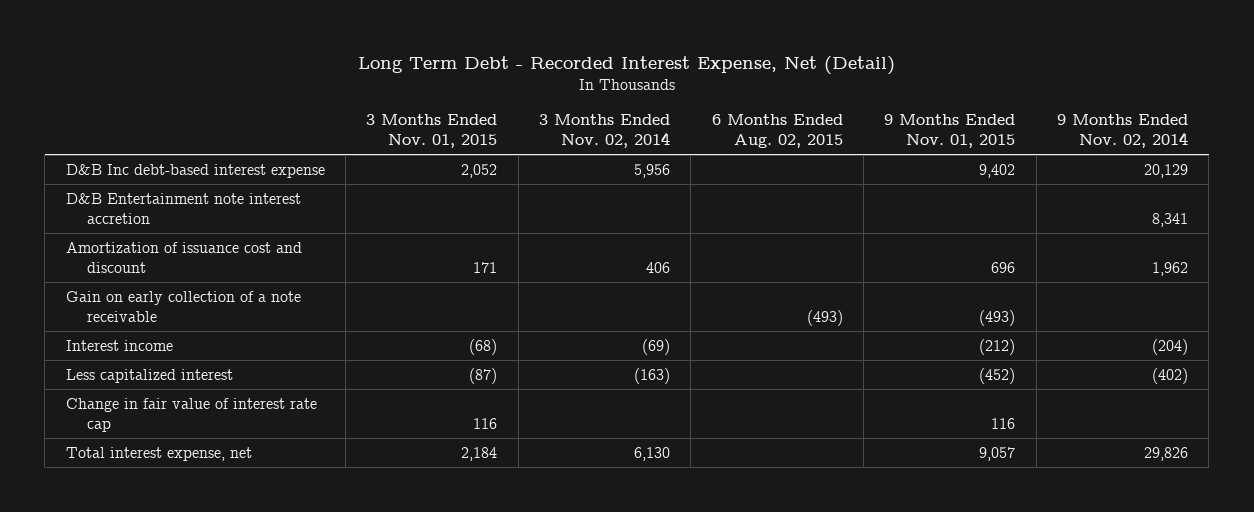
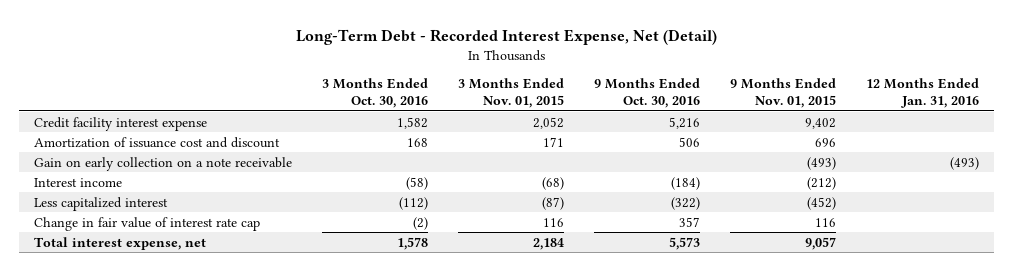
[357,55,895,75] Long Term Debt - Recorded Interest Expense, Net (Detail) -> [295,28,717,45] Long-Term Debt - Recorded Interest Expense, Net (Detail)
[538,114,670,148] 3 Months Ended Nov. 02, 2014 -> none
[711,114,843,148] 6 Months Ended Aug. 02, 2015 -> none
[1056,114,1188,148] 9 Months Ended Nov. 02, 2014 -> none
none -> [322,78,429,109] 3 Months Ended Oct. 30, 2016
none -> [594,78,701,109] 9 Months Ended Oct. 30, 2016
none -> [866,78,980,109] 12 Months Ended Jan. 31, 2016
[65,192,301,224] D&B Entertainment note interest accretion -> none
[65,163,325,178] D&B Inc debt-based interest expense -> [34,116,208,131] Credit facility interest expense
[65,290,301,322] Gain on early collection of a note receivable -> [34,156,293,171] Gain on early collection on a note receivable

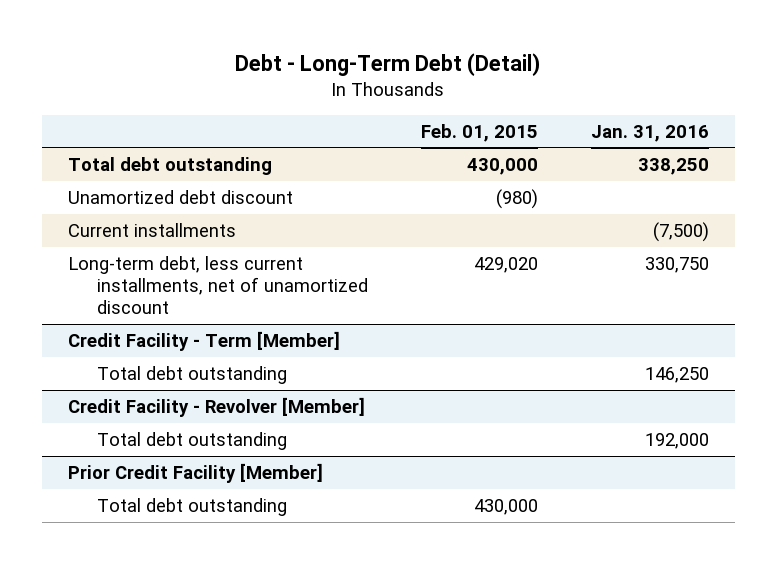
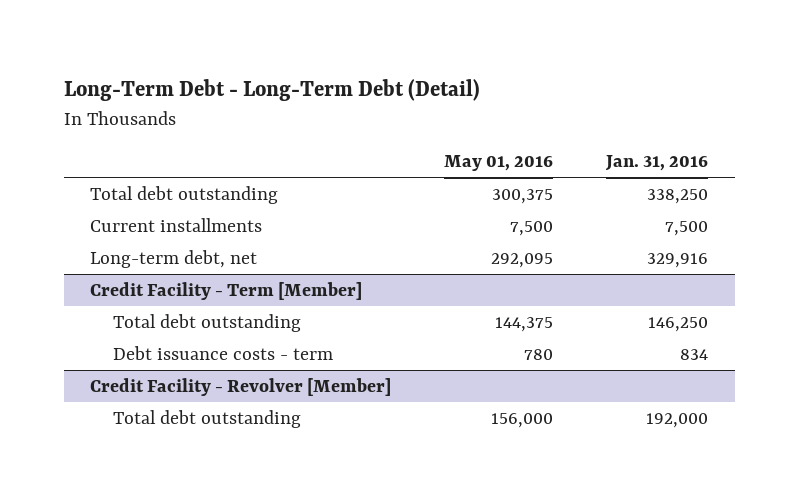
[235,52,541,76] Debt - Long-Term Debt (Detail) -> [63,79,480,102] Long-Term Debt - Long-Term Debt (Detail)
[420,123,538,142] Feb. 01, 2015 -> none
none -> [444,155,554,172] May 01, 2016
[67,190,293,205] Unamortized debt discount -> none
[652,222,709,243] (7,500) -> [665,220,709,236] 7,500
[67,256,369,315] Long-term debt, less current installments, net of unamortized discount -> [90,249,258,268] Long-term debt, net
[644,257,709,274] 330,750 -> [647,252,709,268] 329,916
none -> [112,345,333,360] Debt issuance costs - term
[67,463,323,484] Prior Credit Facility [Member] -> none
[97,498,288,517] Total debt outstanding -> none

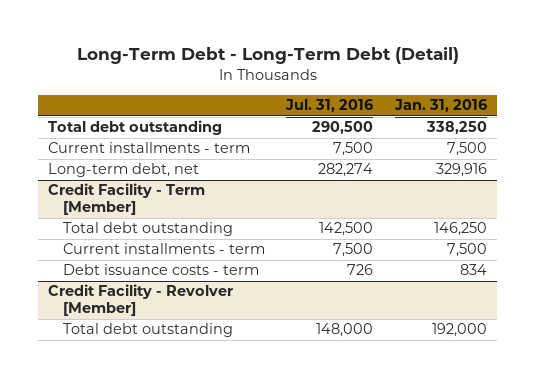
[444,155,554,172] May 01, 2016 -> none
none -> [285,99,374,113] Jul. 31, 2016
[90,217,263,232] Current installments -> [48,142,251,154] Current installments - term
none -> [62,243,265,255] Current installments - term

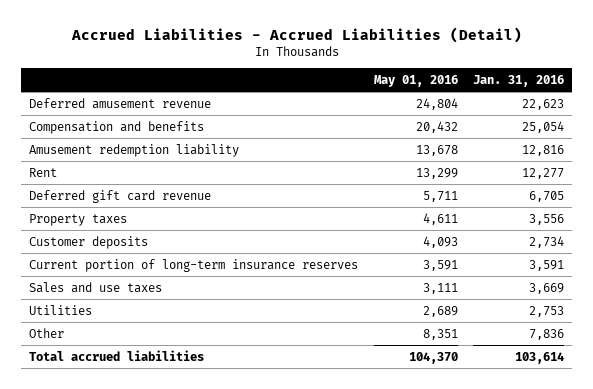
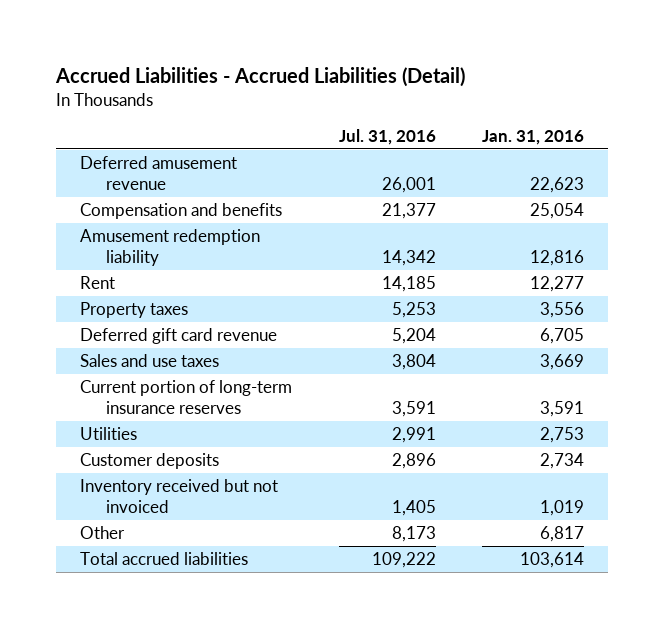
[373,75,458,88] May 01, 2016 -> none
none -> [338,129,436,146] Jul. 31, 2016
[28,189,211,203] Deferred gift card revenue -> [79,328,277,345] Deferred gift card revenue
[28,258,358,272] Current portion of long-term insurance reserves -> [79,380,292,415] Current portion of long-term insurance reserves
[28,235,148,249] Customer deposits -> [79,453,219,470] Customer deposits
none -> [79,479,278,514] Inventory received but not invoiced
[529,328,565,340] 7,836 -> [540,526,585,543] 6,817

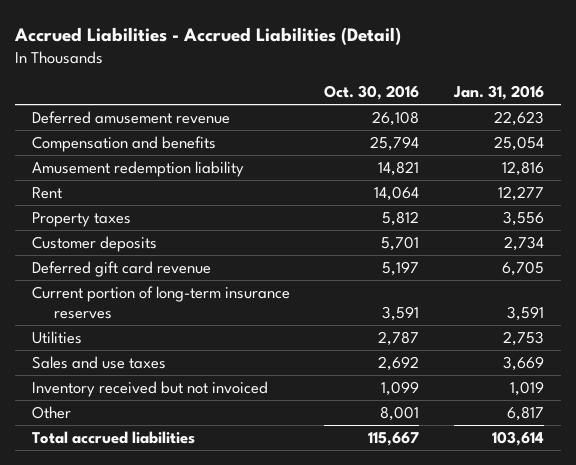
[338,129,436,146] Jul. 31, 2016 -> none
none -> [324,85,420,101] Oct. 30, 2016
[79,453,219,470] Customer deposits -> [32,235,158,252] Customer deposits
[79,354,219,368] Sales and use taxes -> [32,355,167,369] Sales and use taxes

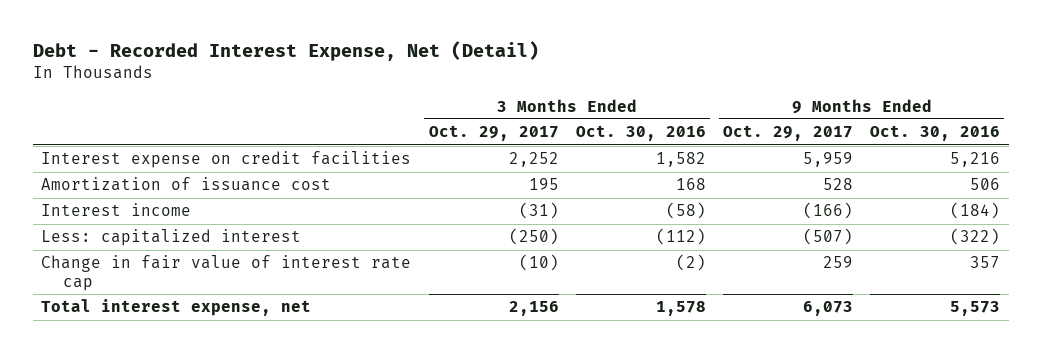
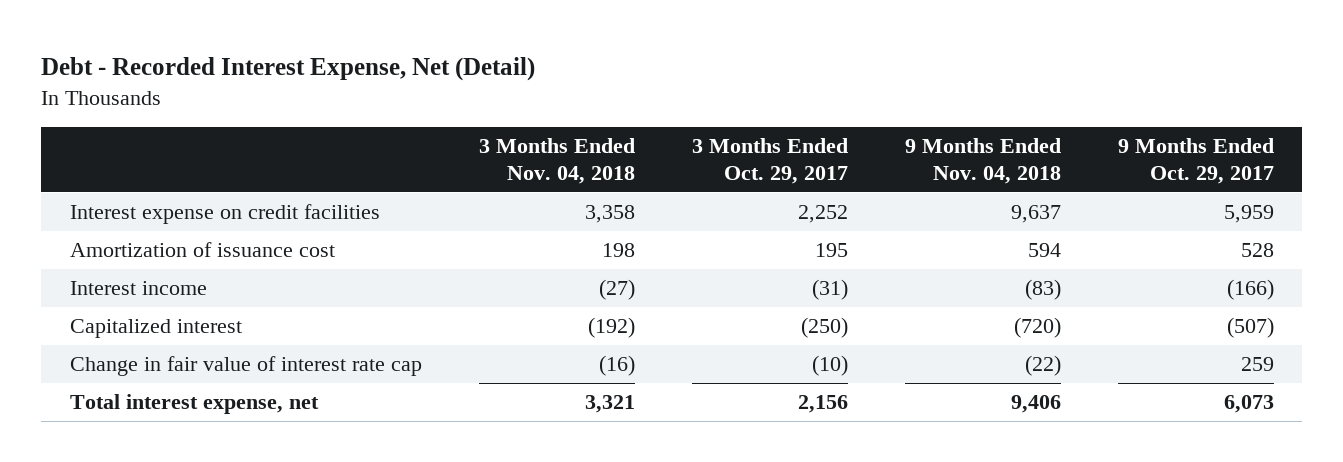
[575,125,706,142] Oct. 30, 2016 -> none
[870,125,1001,142] Oct. 30, 2016 -> none
none -> [478,137,635,185] 3 Months Ended Nov. 04, 2018
none -> [904,137,1061,185] 9 Months Ended Nov. 04, 2018
[41,229,302,247] Less: capitalized interest -> [69,318,242,338] Capitalized interest

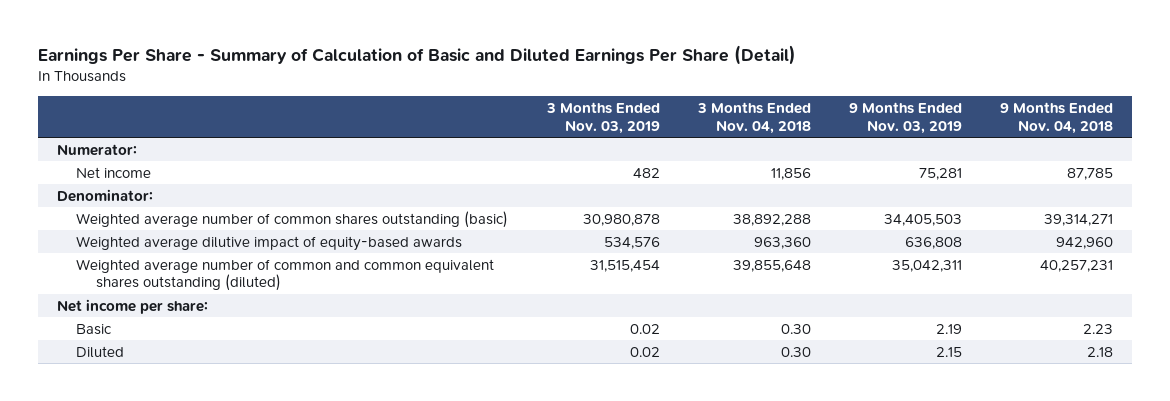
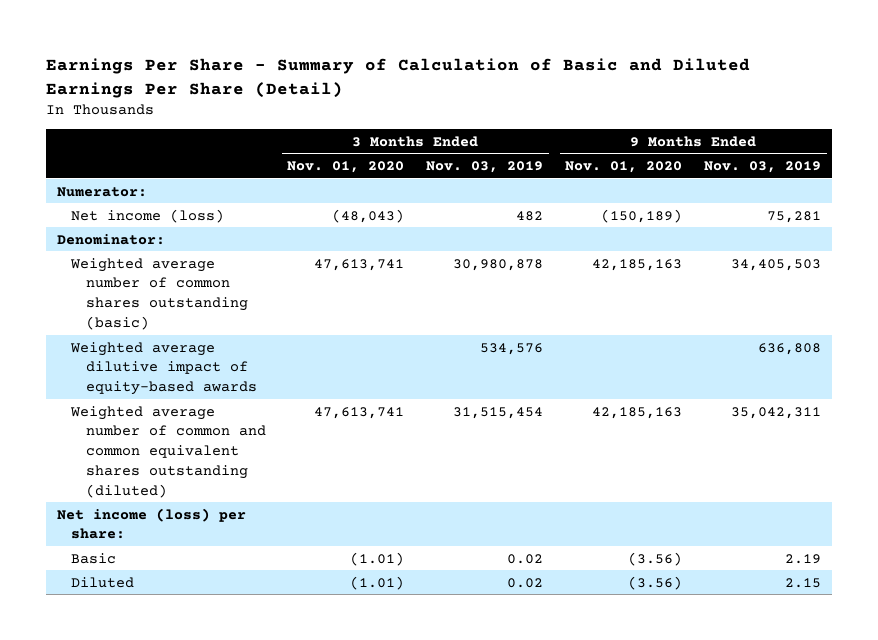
[696,102,811,134] 3 Months Ended Nov. 04, 2018 -> none
[1000,102,1114,134] 9 Months Ended Nov. 04, 2018 -> none
none -> [287,161,405,174] Nov. 01, 2020
none -> [565,161,683,174] Nov. 01, 2020
[76,166,152,178] Net income -> [71,208,225,223] Net income (loss)
[56,298,208,314] Net income per share: -> [57,507,247,540] Net income (loss) per share:

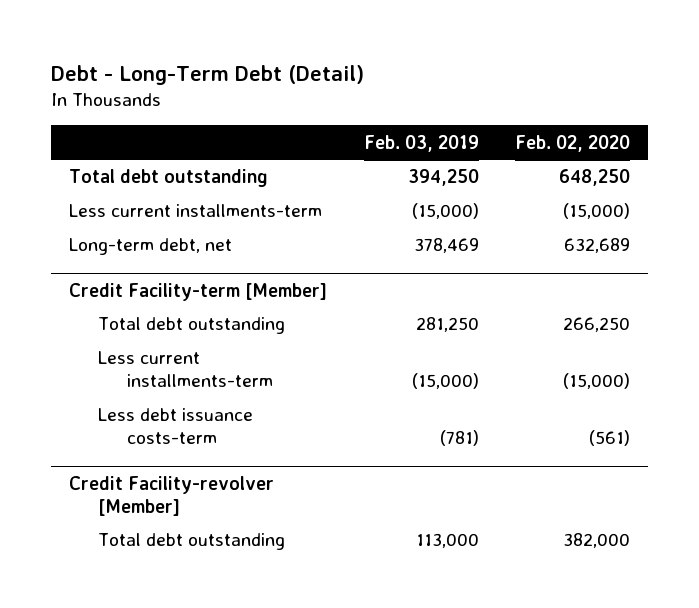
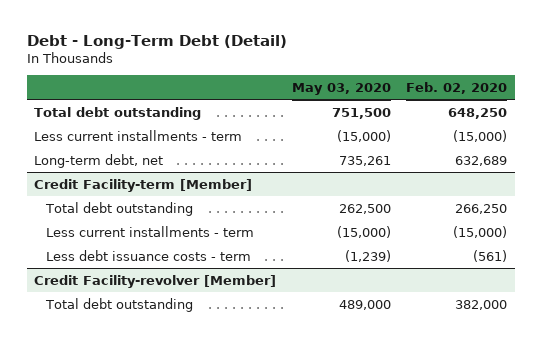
[363,134,479,152] Feb. 03, 2019 -> none
none -> [291,82,391,95] May 03, 2020
[69,204,323,218] Less current installments-term -> [34,129,243,141] Less current installments - term
[98,351,274,388] Less current installments-term -> [45,225,254,237] Less current installments - term
[98,408,254,445] Less debt issuance costs-term -> [45,249,251,261] Less debt issuance costs - term

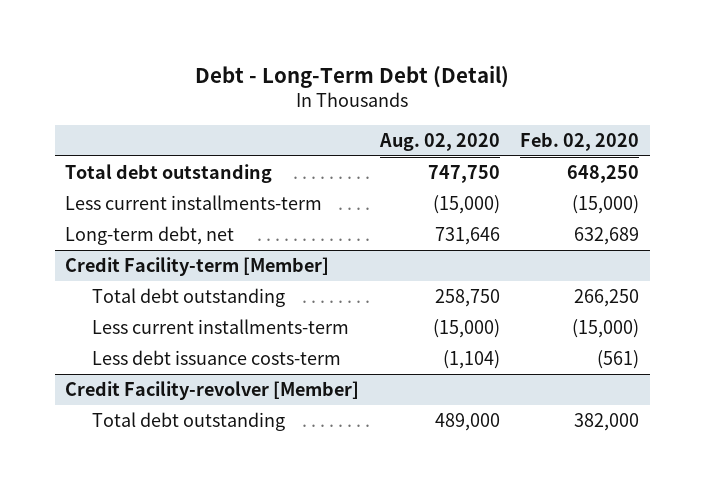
[291,82,391,95] May 03, 2020 -> none
none -> [378,132,500,151] Aug. 02, 2020
[34,129,243,141] Less current installments - term -> [65,194,323,210] Less current installments-term
[45,225,254,237] Less current installments - term -> [92,318,350,334] Less current installments-term
[45,249,251,261] Less debt issuance costs - term -> [92,349,342,365] Less debt issuance costs-term

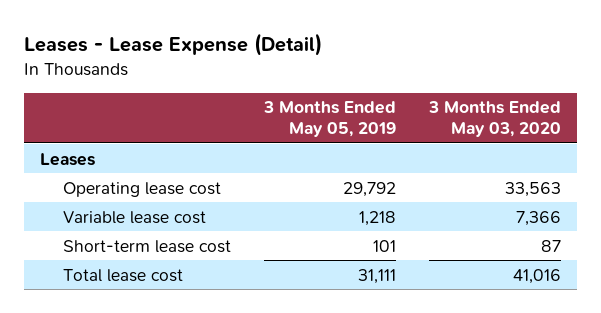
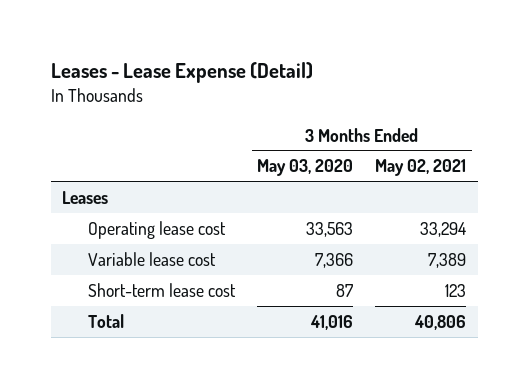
[263,101,397,137] 3 Months Ended May 05, 2019 -> none
none -> [375,159,467,177] May 02, 2021
[63,268,184,282] Total lease cost -> [88,313,125,328] Total

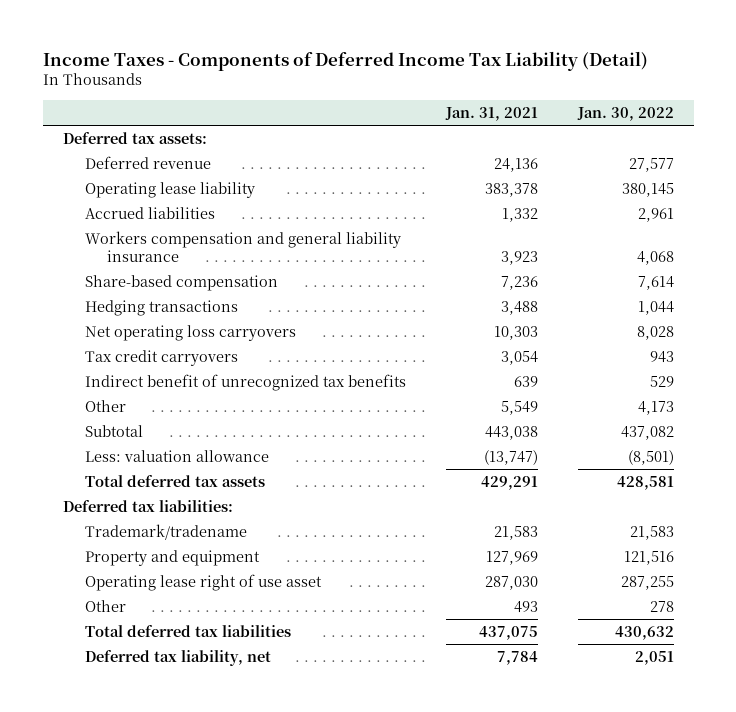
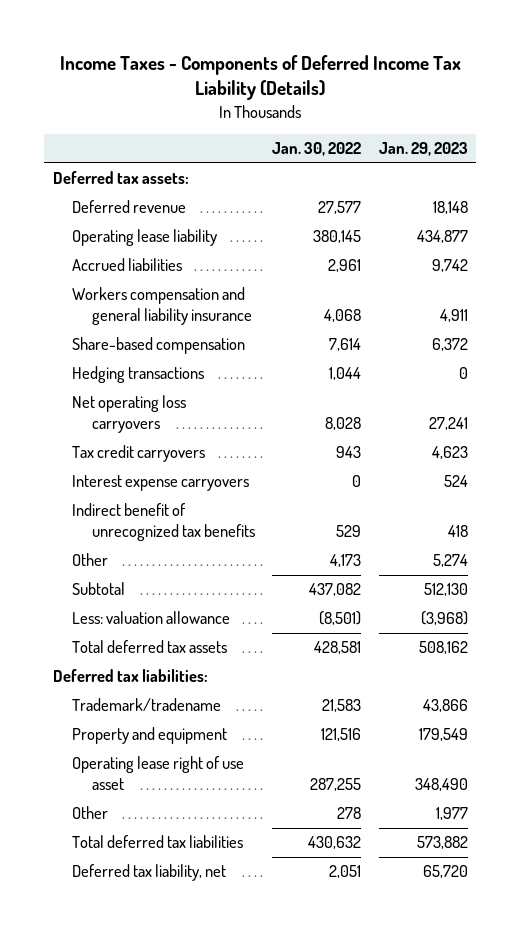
[42,50,648,71] Income Taxes - Components of Deferred Income Tax Liability (Detail) -> [60,54,462,101] Income Taxes - Components of Deferred Income Tax Liability (Details)
[444,107,538,122] Jan. 31, 2021 -> none
none -> [378,142,468,157] Jan. 29, 2023
none -> [72,475,250,492] Interest expense carryovers

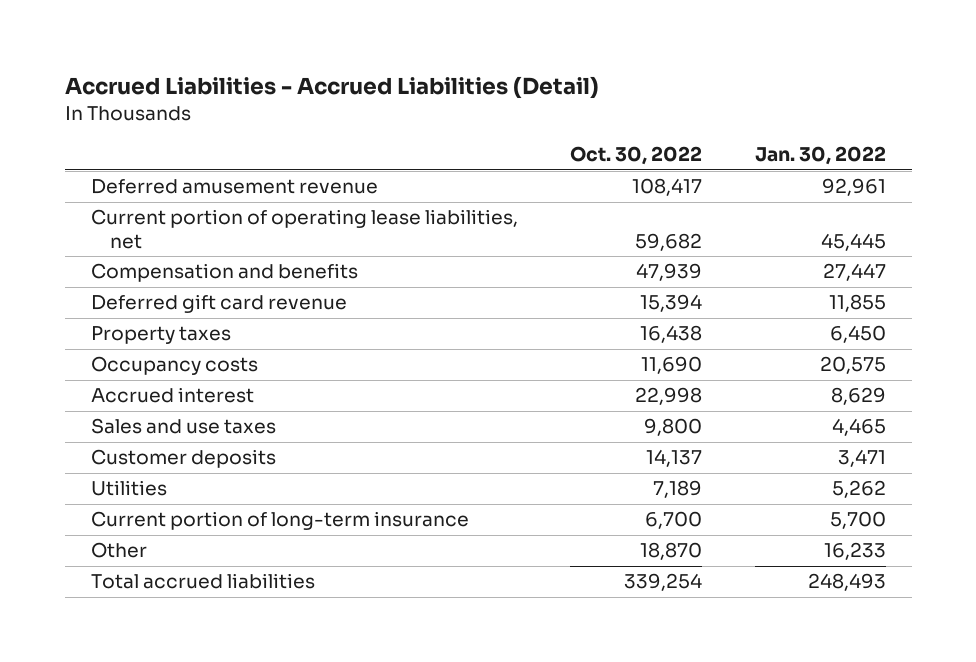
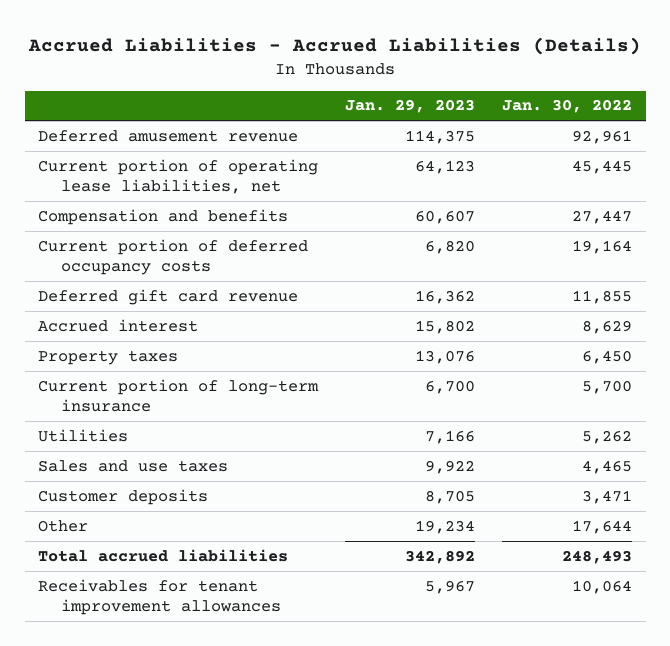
[64,76,599,100] Accrued Liabilities - Accrued Liabilities (Detail) -> [28,36,642,55] Accrued Liabilities - Accrued Liabilities (Details)
[570,146,703,166] Oct. 30, 2022 -> none
none -> [345,99,476,114] Jan. 29, 2023
none -> [38,238,309,275] Current portion of deferred occupancy costs
[90,356,258,376] Occupancy costs -> none
[90,326,231,345] Property taxes -> [38,349,179,365] Property taxes
[90,511,469,531] Current portion of long-term insurance -> [38,378,320,412] Current portion of long-term insurance
[90,480,167,497] Utilities -> [38,428,129,442] Utilities
[823,542,886,561] 16,233 -> [572,519,633,534] 17,644
none -> [38,578,281,615] Receivables for tenant improvement allowances

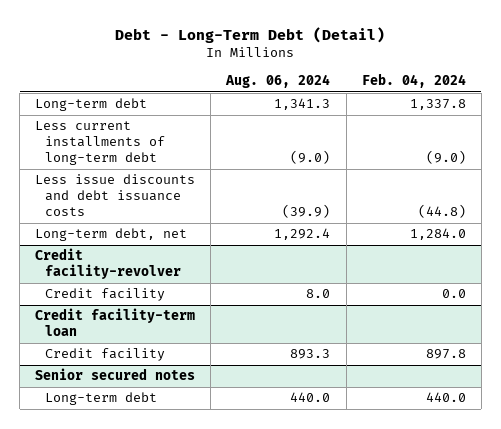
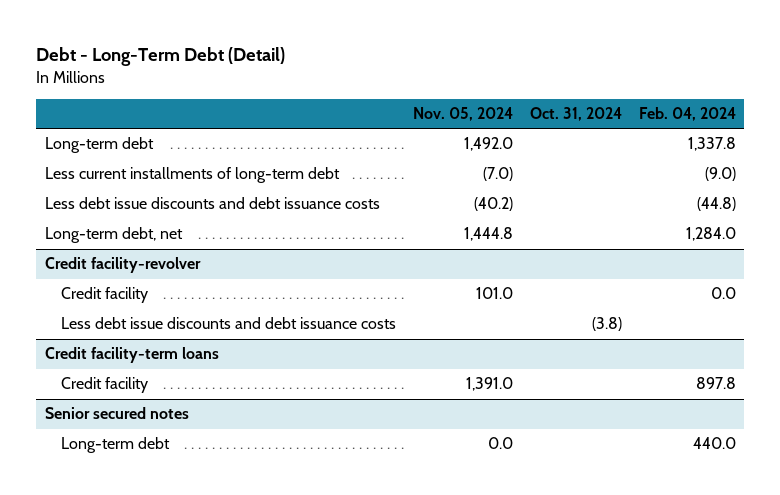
[225,74,331,89] Aug. 06, 2024 -> none
none -> [412,106,513,121] Nov. 05, 2024
none -> [529,106,622,121] Oct. 31, 2024
[35,174,196,217] Less issue discounts and debt issuance costs -> [44,197,380,210] Less debt issue discounts and debt issuance costs
none -> [60,317,396,330] Less debt issue discounts and debt issuance costs
[35,308,196,337] Credit facility-term loan -> [44,347,219,364] Credit facility-term loans

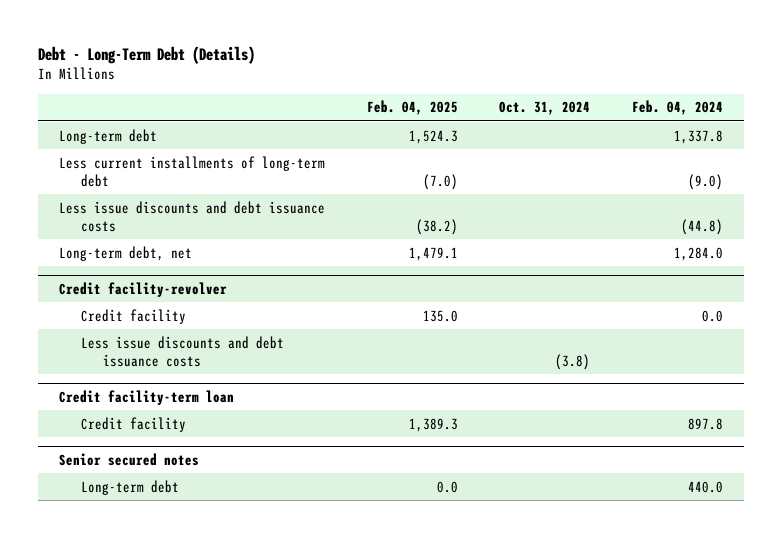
[36,46,286,66] Debt - Long-Term Debt (Detail) -> [37,46,255,65] Debt - Long-Term Debt (Details)
[412,106,513,121] Nov. 05, 2024 -> none
none -> [366,100,458,116] Feb. 04, 2025
[44,197,380,210] Less debt issue discounts and debt issuance costs -> [58,200,325,232] Less issue discounts and debt issuance costs
[60,317,396,330] Less debt issue discounts and debt issuance costs -> [80,335,284,367] Less issue discounts and debt issuance costs
[44,347,219,364] Credit facility-term loans -> [58,389,234,405] Credit facility-term loan

